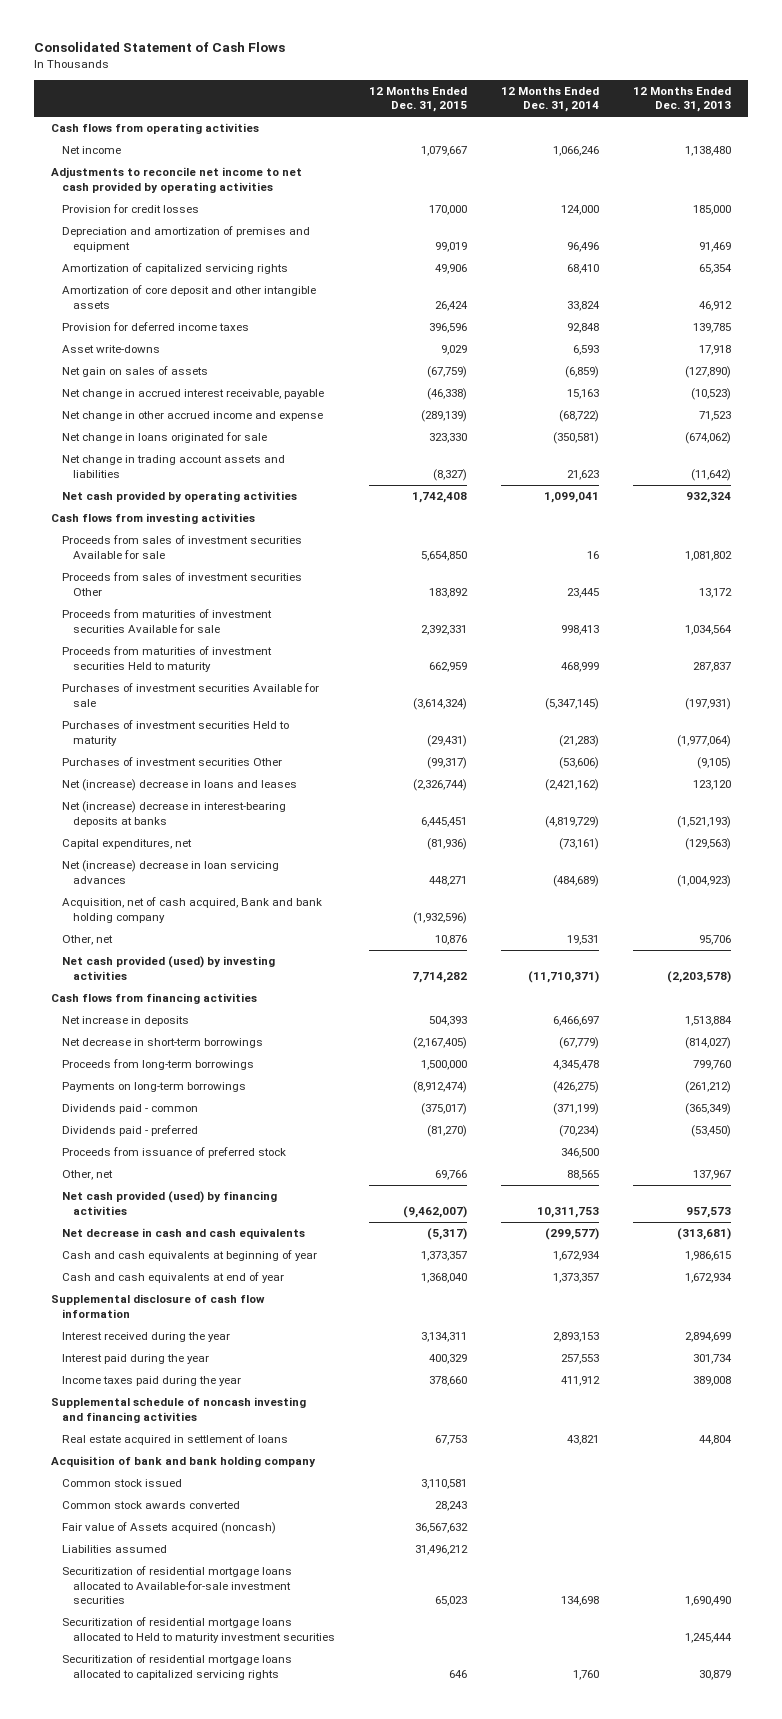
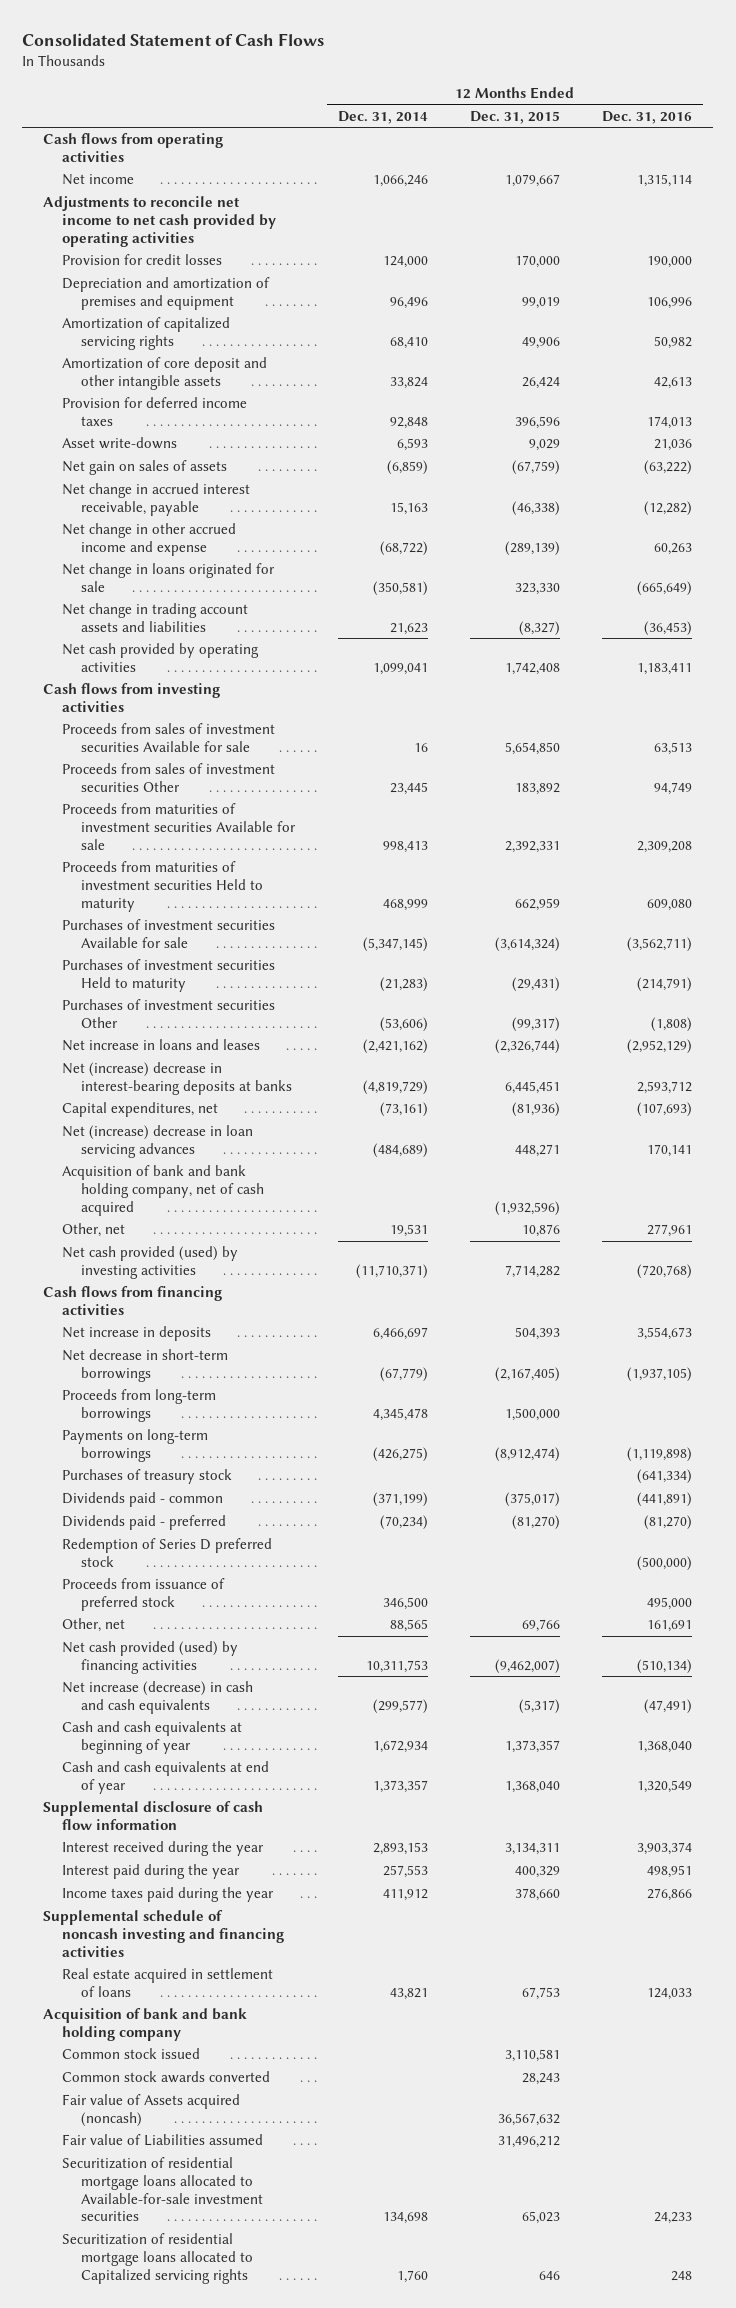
[633,87,732,113] 12 Months Ended Dec. 31, 2013 -> none
none -> [602,110,693,124] Dec. 31, 2016
[62,779,298,792] Net (increase) decrease in loans and leases -> [62,1039,261,1052] Net increase in loans and leases
[62,897,323,923] Acquisition, net of cash acquired, Bank and bank holding company -> [62,1165,265,1216] Acquisition of bank and bank holding company, net of cash acquired
none -> [62,1469,233,1485] Purchases of treasury stock
none -> [62,1538,273,1567] Redemption of Series D preferred stock
[62,1228,306,1240] Net decrease in cash and cash equivalents -> [62,1681,254,1714] Net increase (decrease) in cash and cash equivalents
[62,1545,168,1554] Liabilities assumed -> [62,2134,264,2147] Fair value of Liabilities assumed
[62,1617,336,1643] Securitization of residential mortgage loans allocated to Held to maturity investment securities -> none
[62,1654,293,1680] Securitization of residential mortgage loans allocated to capitalized servicing rights -> [62,2233,254,2284] Securitization of residential mortgage loans allocated to Capitalized servicing rights

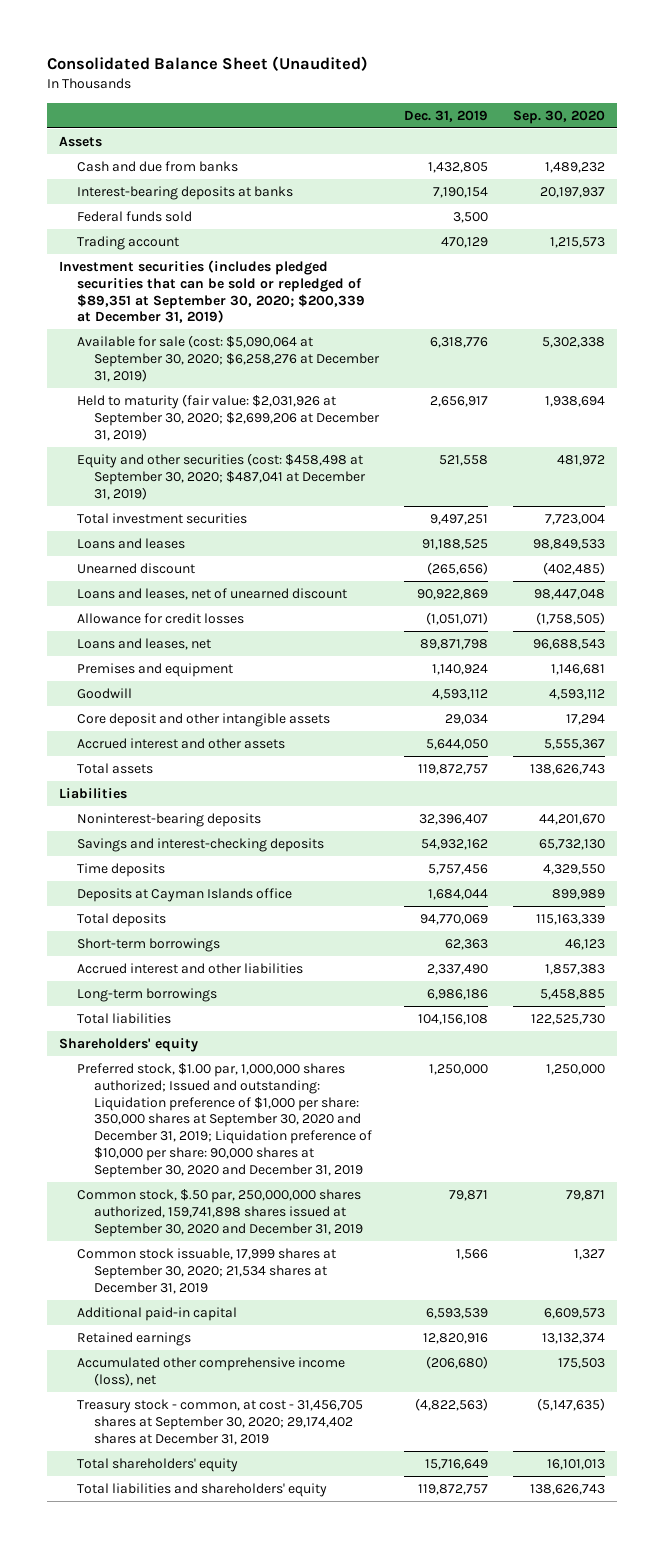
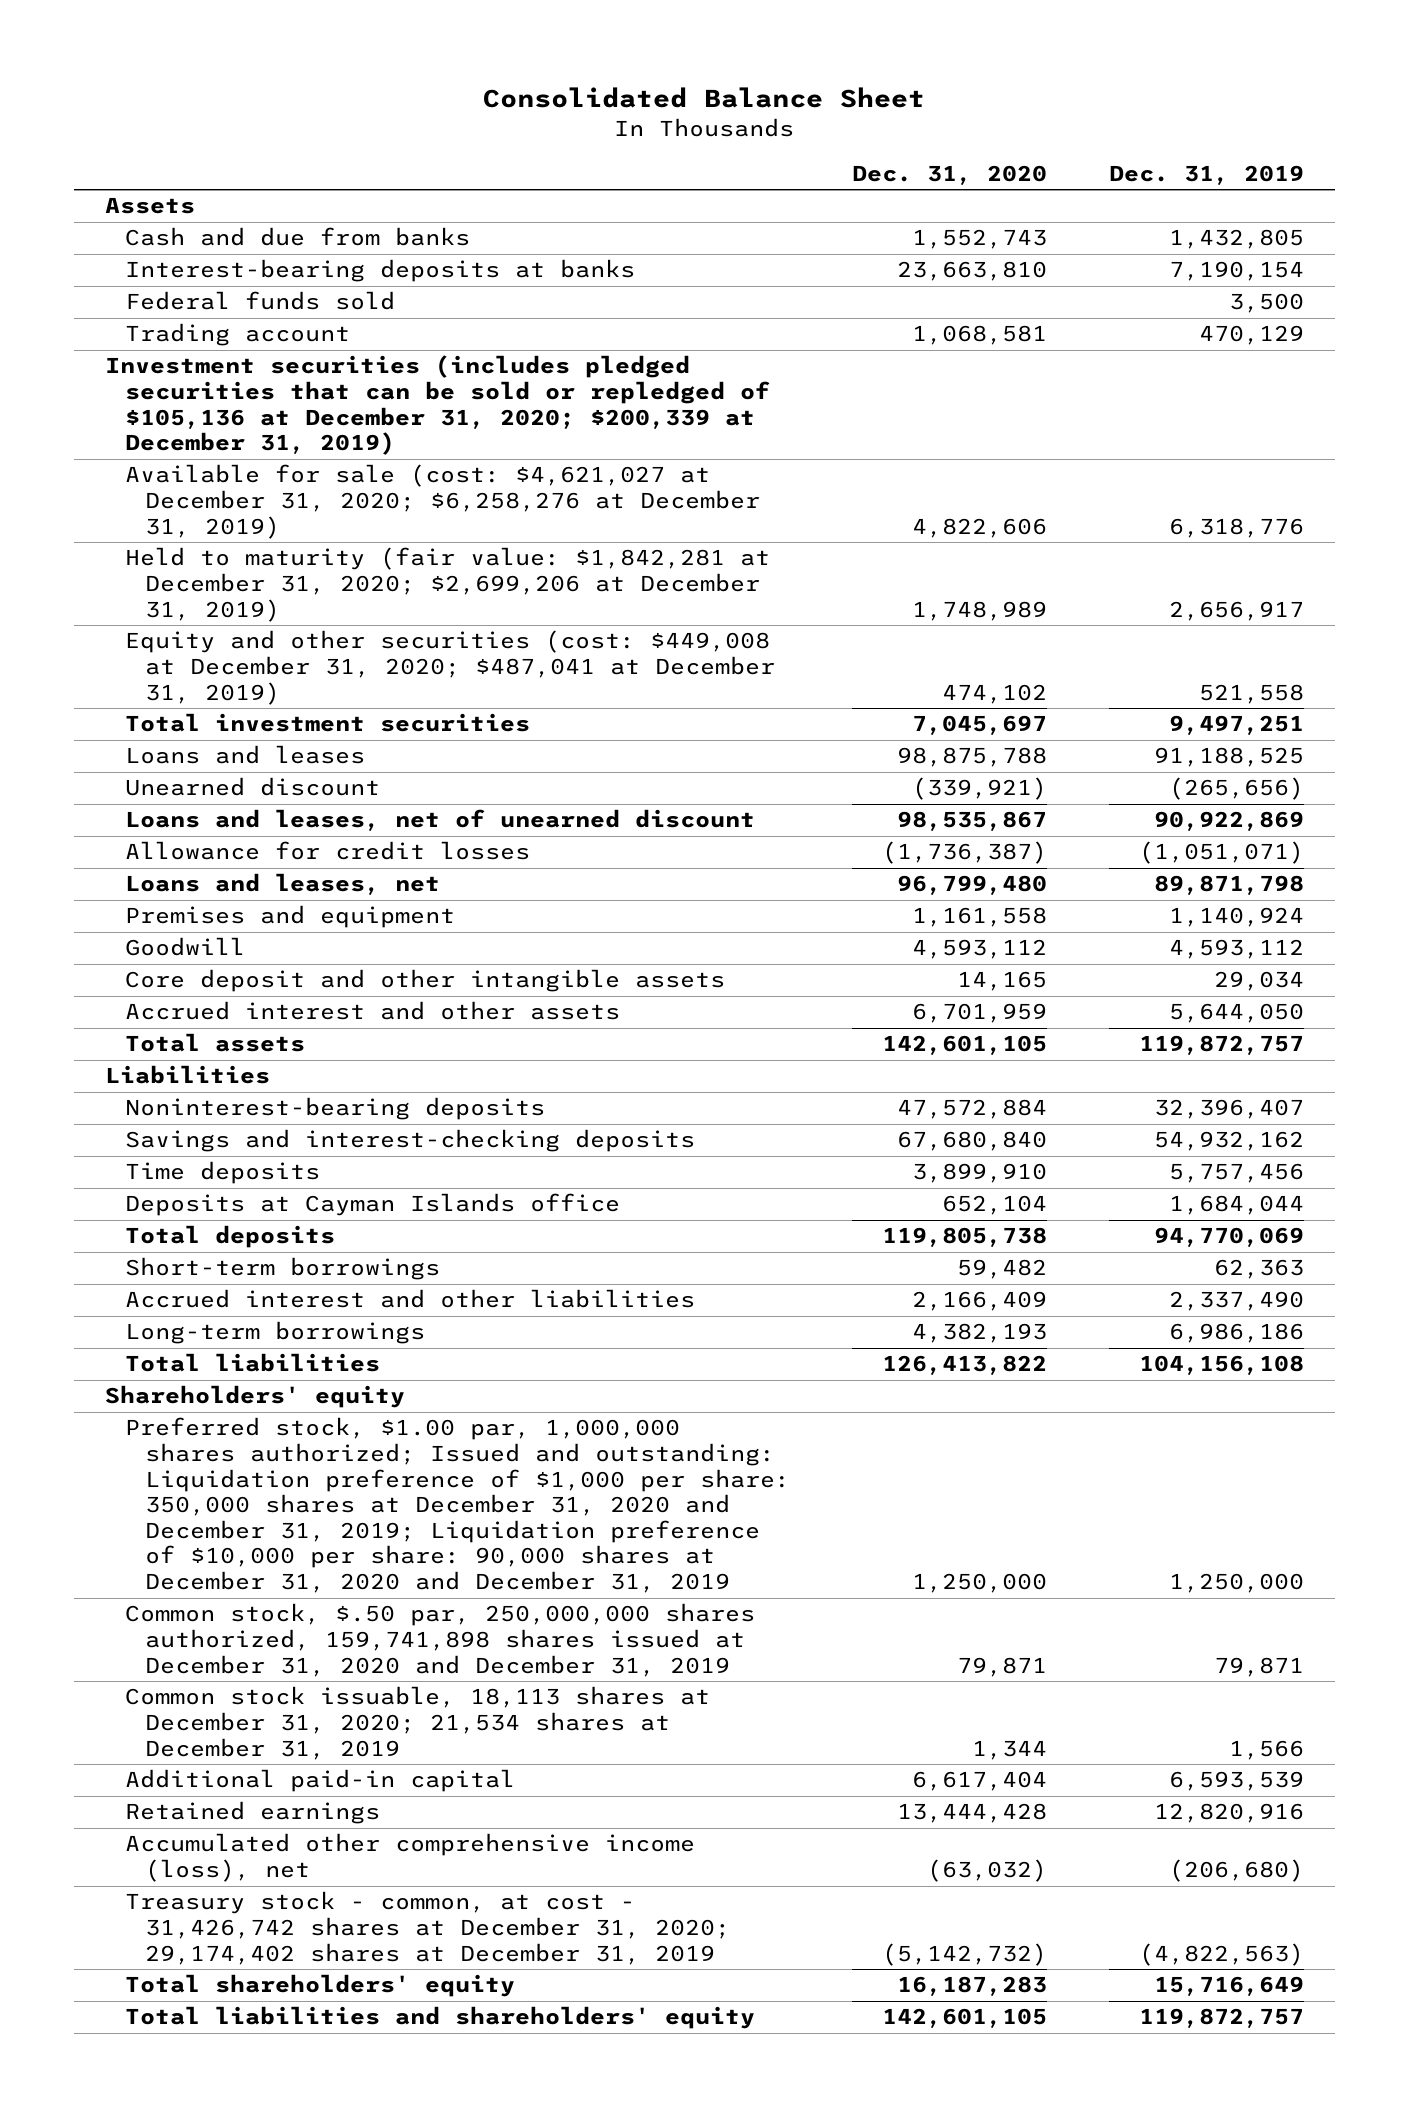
[47,56,369,72] Consolidated Balance Sheet (Unaudited) -> [483,87,926,109] Consolidated Balance Sheet
[512,109,605,124] Sep. 30, 2020 -> none
none -> [852,164,1048,185] Dec. 31, 2020
[59,259,365,324] Investment securities (includes pledged securities that can be sold or repledged of $89,351 at September 30, 2020; $200,339 at December 31, 2019) -> [104,355,771,456] Investment securities (includes pledged securities that can be sold or repledged of $105,136 at December 31, 2020; $200,339 at December 31, 2019)
[76,334,381,382] Available for sale (cost: $5,090,064 at September 30, 2020; $6,258,276 at December 31, 2019) -> [125,464,761,539] Available for sale (cost: $4,621,027 at December 31, 2020; $6,258,276 at December 31, 2019)
[76,393,381,441] Held to maturity (fair value: $2,031,926 at September 30, 2020; $2,699,206 at December 31, 2019) -> [125,547,771,622] Held to maturity (fair value: $1,842,281 at December 31, 2020; $2,699,206 at December 31, 2019)
[76,452,367,500] Equity and other securities (cost: $458,498 at September 30, 2020; $487,041 at December 31, 2019) -> [125,630,776,705] Equity and other securities (cost: $449,008 at December 31, 2020; $487,041 at December 31, 2019)
[76,1062,373,1178] Preferred stock, $1.00 par, 1,000,000 shares authorized; Issued and outstanding: Liquidation preference of $1,000 per share: 350,000 shares at September 30, 2020 and December 31, 2019; Liquidation preference of $10,000 per share: 90,000 shares at September 30, 2020 and December 31, 2019 -> [125,1417,791,1594] Preferred stock, $1.00 par, 1,000,000 shares authorized; Issued and outstanding: Liquidation preference of $1,000 per share: 350,000 shares at December 31, 2020 and December 31, 2019; Liquidation preference of $10,000 per share: 90,000 shares at December 31, 2020 and December 31, 2019
[76,1188,364,1237] Common stock, $.50 par, 250,000,000 shares authorized, 159,741,898 shares issued at September 30, 2020 and December 31, 2019 -> [125,1603,756,1677] Common stock, $.50 par, 250,000,000 shares authorized, 159,741,898 shares issued at December 31, 2020 and December 31, 2019
[76,1247,336,1294] Common stock issuable, 17,999 shares at September 30, 2020; 21,534 shares at December 31, 2019 -> [125,1686,711,1760] Common stock issuable, 18,113 shares at December 31, 2020; 21,534 shares at December 31, 2019
[76,1398,363,1445] Treasury stock - common, at cost - 31,456,705 shares at September 30, 2020; 29,174,402 shares at December 31, 2019 -> [125,1891,731,1965] Treasury stock - common, at cost - 31,426,742 shares at December 31, 2020; 29,174,402 shares at December 31, 2019

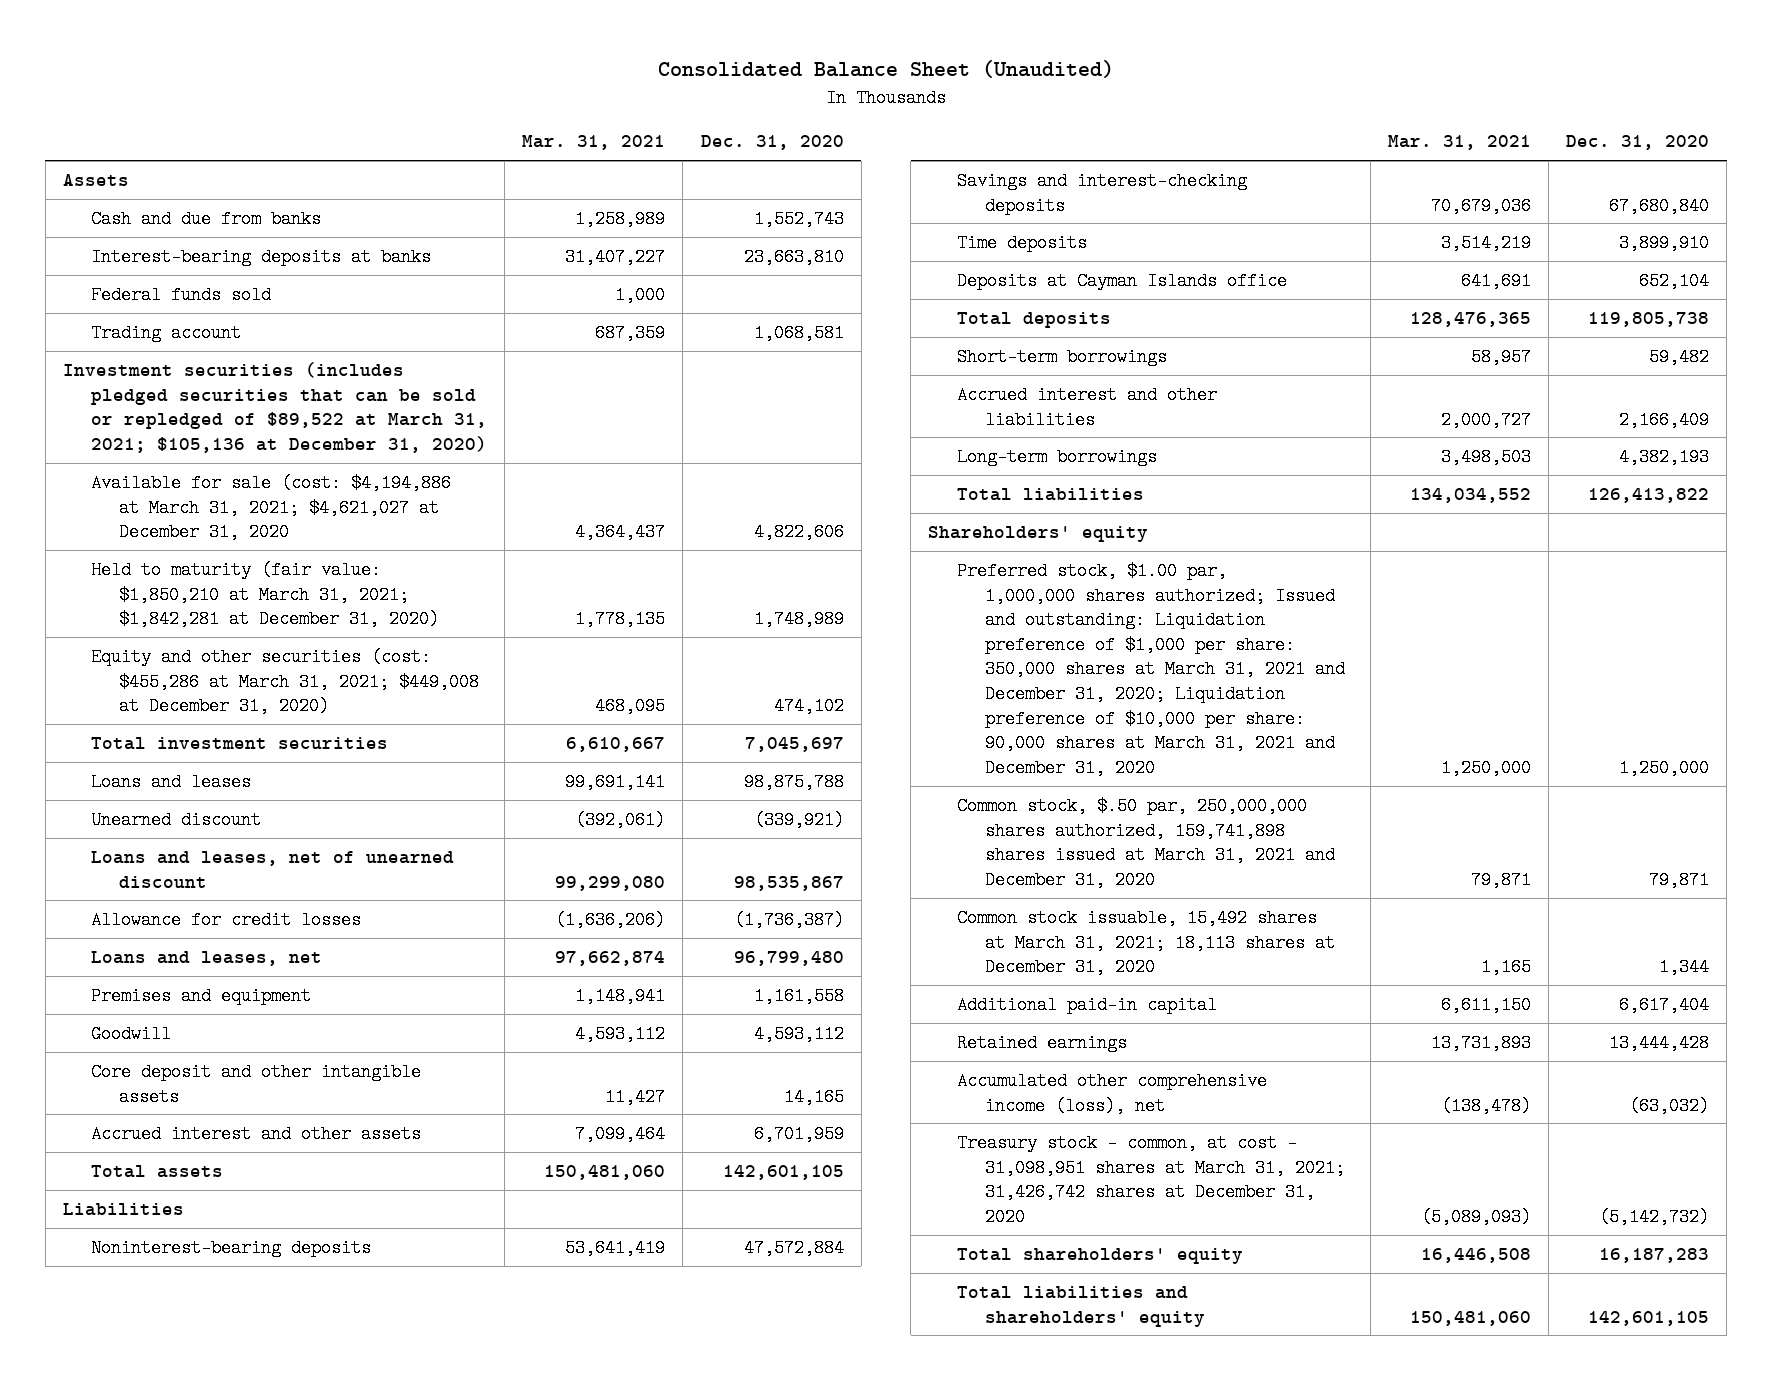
[483,87,926,109] Consolidated Balance Sheet -> [658,59,1115,78] Consolidated Balance Sheet (Unaudited)
[1109,164,1305,185] Dec. 31, 2019 -> none
none -> [522,135,666,151] Mar. 31, 2021
[104,355,771,456] Investment securities (includes pledged securities that can be sold or repledged of $105,136 at December 31, 2020; $200,339 at December 31, 2019) -> [62,361,487,453] Investment securities (includes pledged securities that can be sold or repledged of $89,522 at March 31, 2021; $105,136 at December 31, 2020)
[125,464,761,539] Available for sale (cost: $4,621,027 at December 31, 2020; $6,258,276 at December 31, 2019) -> [90,473,451,542] Available for sale (cost: $4,194,886 at March 31, 2021; $4,621,027 at December 31, 2020
[125,547,771,622] Held to maturity (fair value: $1,842,281 at December 31, 2020; $2,699,206 at December 31, 2019) -> [90,560,440,629] Held to maturity (fair value: $1,850,210 at March 31, 2021; $1,842,281 at December 31, 2020)
[125,630,776,705] Equity and other securities (cost: $449,008 at December 31, 2020; $487,041 at December 31, 2019) -> [90,647,480,716] Equity and other securities (cost: $455,286 at March 31, 2021; $449,008 at December 31, 2020)
[125,1417,791,1594] Preferred stock, $1.00 par, 1,000,000 shares authorized; Issued and outstanding: Liquidation preference of $1,000 per share: 350,000 shares at December 31, 2020 and December 31, 2019; Liquidation preference of $10,000 per share: 90,000 shares at December 31, 2020 and December 31, 2019 -> [956,561,1345,778] Preferred stock, $1.00 par, 1,000,000 shares authorized; Issued and outstanding: Liquidation preference of $1,000 per share: 350,000 shares at March 31, 2021 and December 31, 2020; Liquidation preference of $10,000 per share: 90,000 shares at March 31, 2021 and December 31, 2020
[125,1603,756,1677] Common stock, $.50 par, 250,000,000 shares authorized, 159,741,898 shares issued at December 31, 2020 and December 31, 2019 -> [956,796,1335,889] Common stock, $.50 par, 250,000,000 shares authorized, 159,741,898 shares issued at March 31, 2021 and December 31, 2020
[125,1686,711,1760] Common stock issuable, 18,113 shares at December 31, 2020; 21,534 shares at December 31, 2019 -> [956,908,1335,977] Common stock issuable, 15,492 shares at March 31, 2021; 18,113 shares at December 31, 2020
[125,1891,731,1965] Treasury stock - common, at cost - 31,426,742 shares at December 31, 2020; 29,174,402 shares at December 31, 2019 -> [956,1133,1345,1226] Treasury stock - common, at cost - 31,098,951 shares at March 31, 2021; 31,426,742 shares at December 31, 2020

